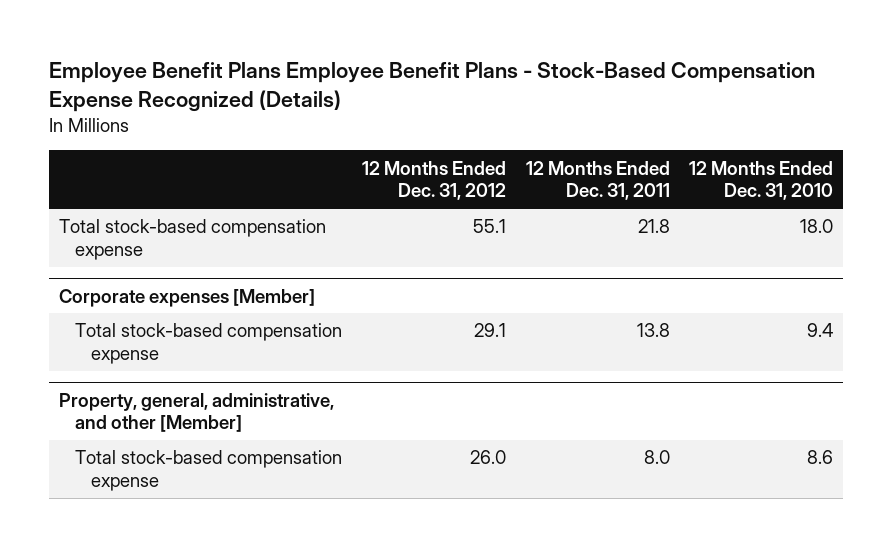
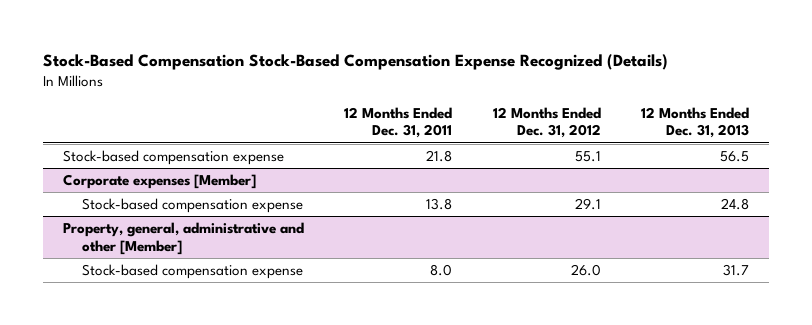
[49,62,816,112] Employee Benefit Plans Employee Benefit Plans - Stock-Based Compensation Expense Recognized (Details) -> [43,54,669,71] Stock-Based Compensation Stock-Based Compensation Expense Recognized (Details)
[689,160,834,201] 12 Months Ended Dec. 31, 2010 -> none
none -> [640,106,749,139] 12 Months Ended Dec. 31, 2013
[59,219,327,260] Total stock-based compensation expense -> [63,150,285,166] Stock-based compensation expense
[75,323,343,364] Total stock-based compensation expense -> [82,198,304,214] Stock-based compensation expense
[59,392,335,433] Property, general, administrative, and other [Member] -> [63,222,305,255] Property, general, administrative and other [Member]
[75,450,343,491] Total stock-based compensation expense -> [82,264,304,280] Stock-based compensation expense

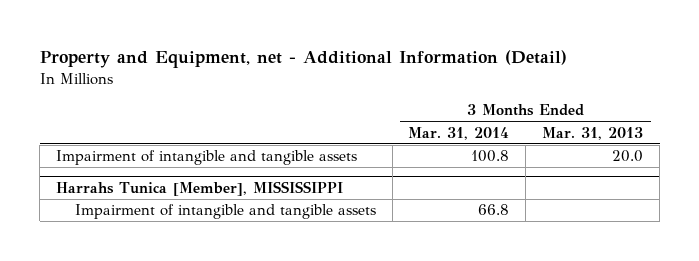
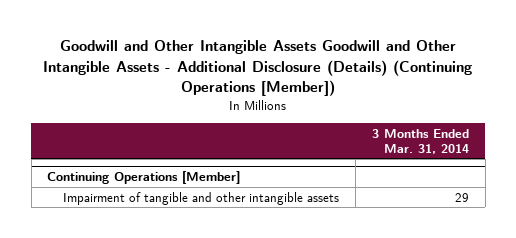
[39,50,567,69] Property and Equipment, net - Additional Information (Detail) -> [43,40,473,97] Goodwill and Other Intangible Assets Goodwill and Other Intangible Assets - Additional Disclosure (Details) (Continuing Operations [Member])
[542,126,644,140] Mar. 31, 2013 -> none
[56,180,344,196] Harrahs Tunica [Member], MISSISSIPPI -> none
[74,204,376,220] Impairment of intangible and tangible assets -> none
none -> [47,171,241,185] Continuing Operations [Member]
[56,150,358,166] Impairment of intangible and tangible assets -> [63,191,340,205] Impairment of tangible and other intangible assets
[471,150,510,163] 100.8 -> [455,192,470,202] 29

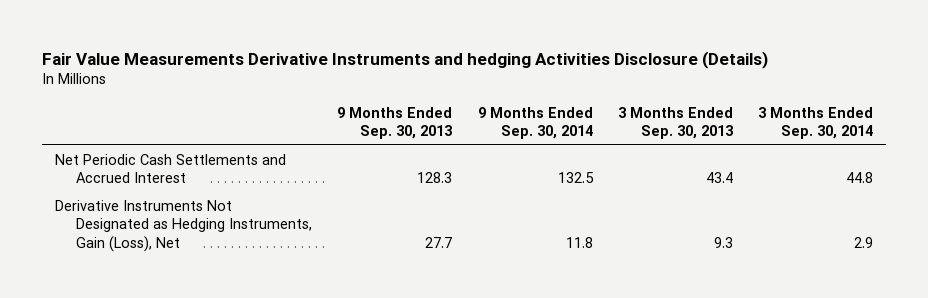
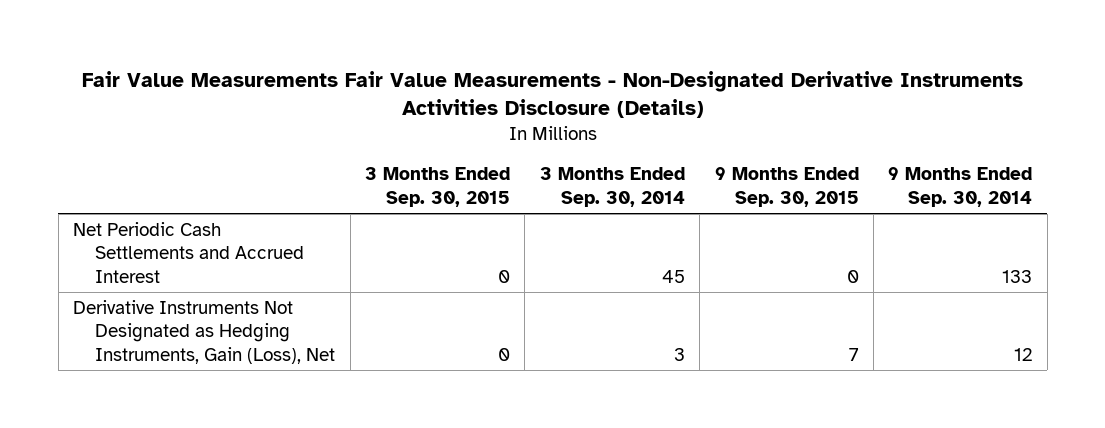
[42,50,769,69] Fair Value Measurements Derivative Instruments and hedging Activities Disclosure (Details) -> [81,70,1023,119] Fair Value Measurements Fair Value Measurements - Non-Designated Derivative Instruments Activities Disclosure (Details)
[337,106,453,140] 9 Months Ended Sep. 30, 2013 -> none
[617,106,733,140] 3 Months Ended Sep. 30, 2013 -> none
none -> [365,167,511,208] 3 Months Ended Sep. 30, 2015
none -> [714,167,859,208] 9 Months Ended Sep. 30, 2015
[557,172,594,184] 132.5 -> [1002,270,1033,284] 133
[846,172,874,184] 44.8 -> [661,270,685,284] 45
[565,236,593,248] 11.8 -> [1014,348,1033,362] 12
[854,236,874,248] 2.9 -> [673,348,685,362] 3

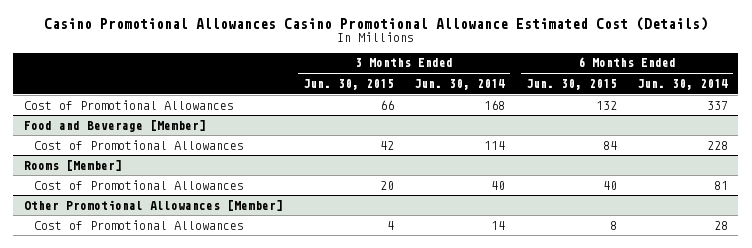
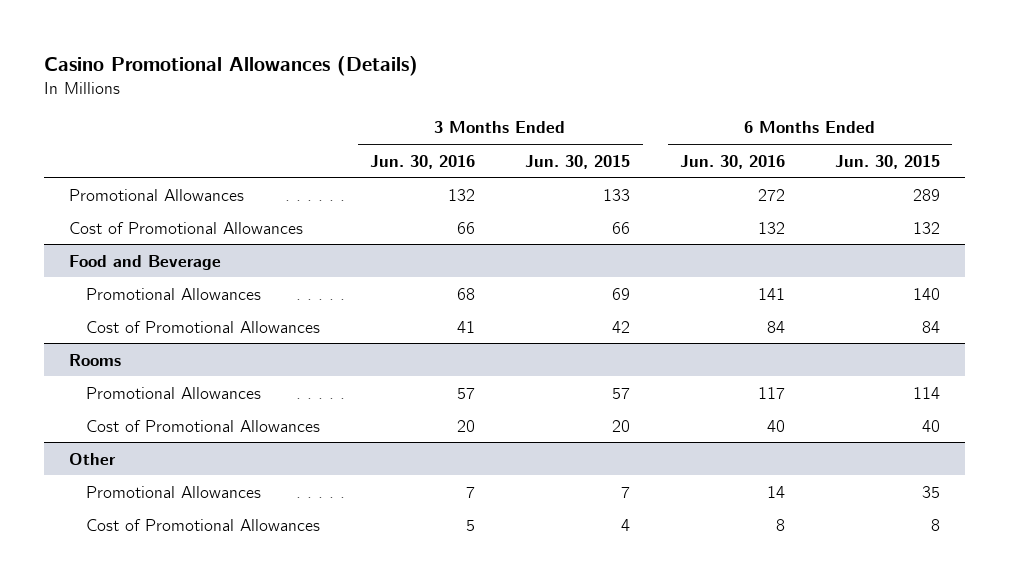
[43,16,708,31] Casino Promotional Allowances Casino Promotional Allowance Estimated Cost (Details) -> [44,55,419,76] Casino Promotional Allowances (Details)
[414,78,506,90] Jun. 30, 2014 -> none
[637,78,729,90] Jun. 30, 2014 -> none
none -> [370,154,476,169] Jun. 30, 2016
none -> [679,154,785,169] Jun. 30, 2016
none -> [69,188,245,201] Promotional Allowances
[23,119,206,132] Food and Beverage [Member] -> [69,254,222,270] Food and Beverage
none -> [86,287,262,300] Promotional Allowances
[23,159,122,171] Rooms [Member] -> [69,353,122,366] Rooms
none -> [86,386,262,399] Promotional Allowances
[23,199,283,211] Other Promotional Allowances [Member] -> [69,452,117,465] Other
none -> [86,485,262,498] Promotional Allowances

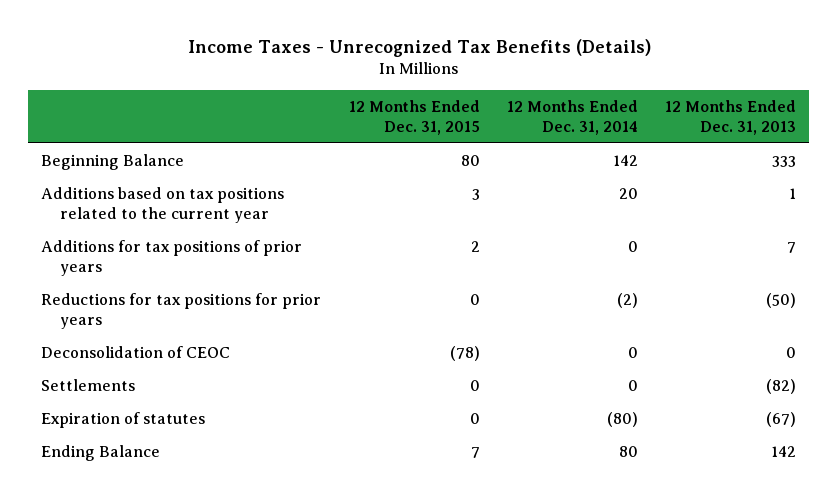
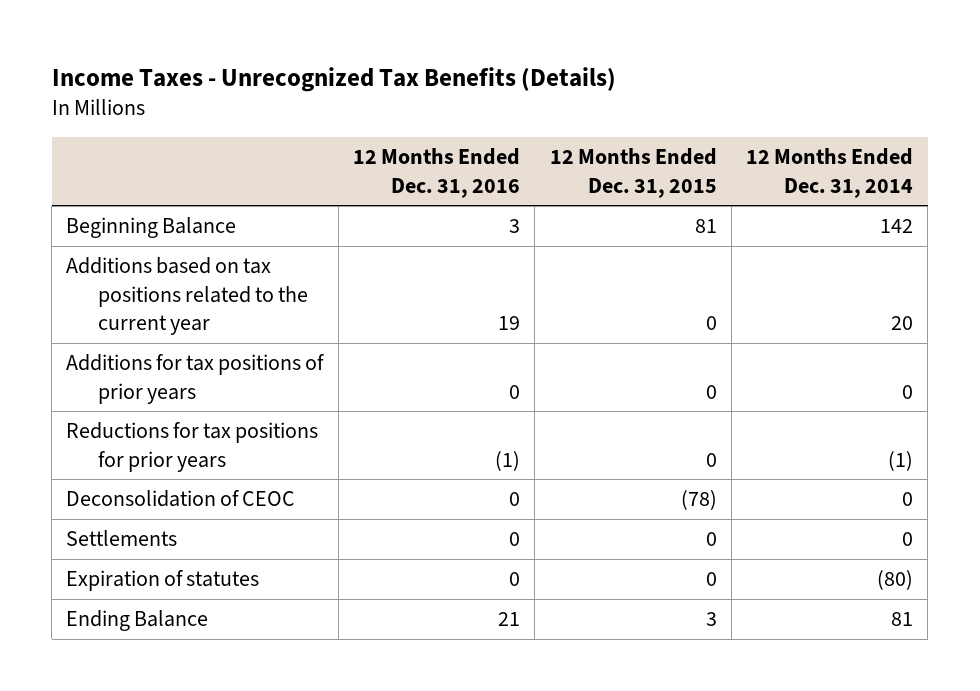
[664,99,796,135] 12 Months Ended Dec. 31, 2013 -> none
none -> [353,148,521,198] 12 Months Ended Dec. 31, 2016
[460,154,480,166] 80 -> [694,219,717,234] 81
[471,188,480,200] 3 -> [705,316,717,331] 0
[470,240,480,252] 2 -> [705,384,717,399] 0
[616,292,638,308] (2) -> [888,450,914,471] (1)
[470,446,480,458] 7 -> [705,612,717,627] 3
[618,445,638,457] 80 -> [891,612,914,627] 81

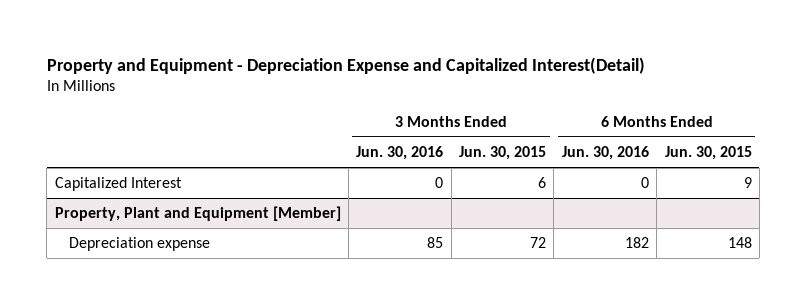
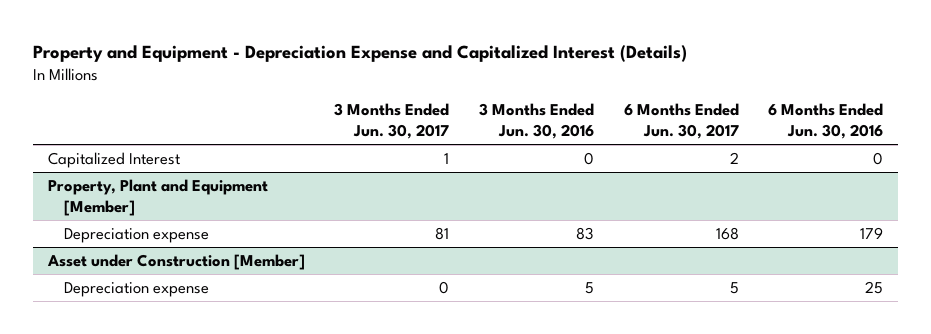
[46,56,645,74] Property and Equipment - Depreciation Expense and Capitalized Interest(Detail) -> [32,45,687,63] Property and Equipment - Depreciation Expense and Capitalized Interest (Details)
[459,145,547,160] Jun. 30, 2015 -> none
[664,145,752,160] Jun. 30, 2015 -> none
none -> [334,103,450,140] 3 Months Ended Jun. 30, 2017
none -> [623,103,739,140] 6 Months Ended Jun. 30, 2017
[427,237,444,249] 85 -> [575,226,594,240] 83
[624,237,649,249] 182 -> [860,226,884,239] 179
none -> [46,253,305,270] Asset under Construction [Member]
none -> [63,281,209,297] Depreciation expense

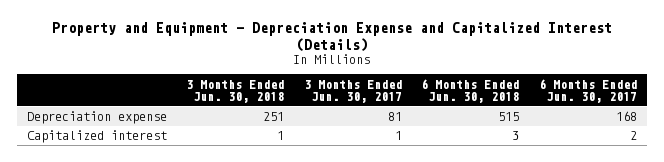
[478,103,594,140] 3 Months Ended Jun. 30, 2016 -> none
[768,103,884,140] 6 Months Ended Jun. 30, 2016 -> none
none -> [186,79,285,103] 3 Months Ended Jun. 30, 2018
none -> [421,78,520,103] 6 Months Ended Jun. 30, 2018
[47,151,180,168] Capitalized Interest -> none
[47,178,268,216] Property, Plant and Equipment [Member] -> none
[46,253,305,270] Asset under Construction [Member] -> none
[63,281,209,297] Depreciation expense -> none
none -> [26,130,167,144] Capitalized interest

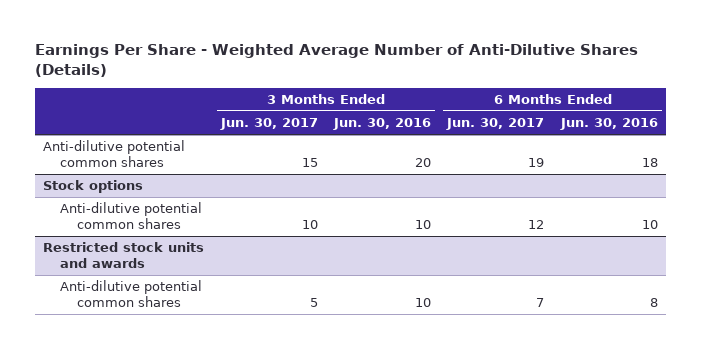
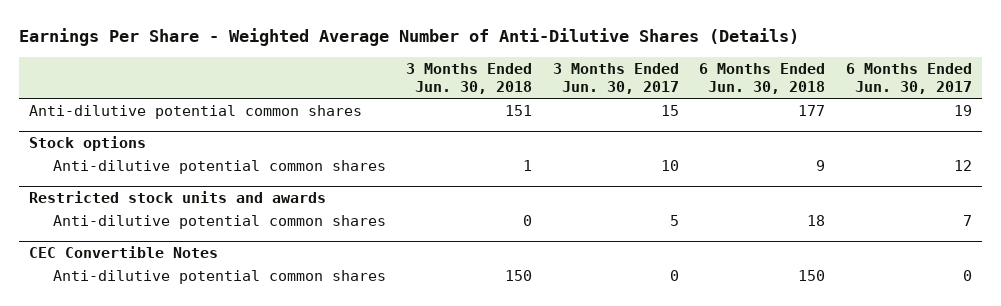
[333,118,432,131] Jun. 30, 2016 -> none
[559,118,658,131] Jun. 30, 2016 -> none
none -> [406,62,533,95] 3 Months Ended Jun. 30, 2018
none -> [699,62,826,95] 6 Months Ended Jun. 30, 2018
none -> [29,246,219,259] CEC Convertible Notes
none -> [52,269,386,284] Anti-dilutive potential common shares

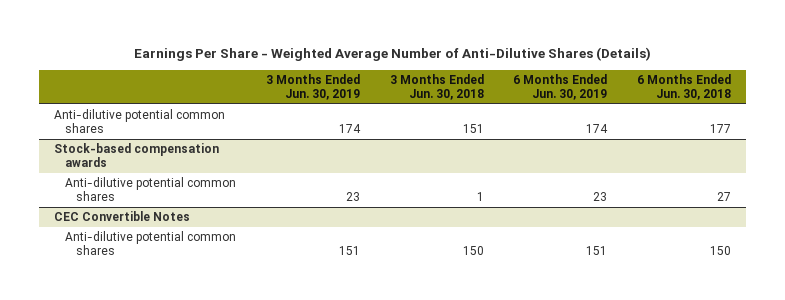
[552,62,679,95] 3 Months Ended Jun. 30, 2017 -> none
[846,62,973,95] 6 Months Ended Jun. 30, 2017 -> none
none -> [265,74,360,101] 3 Months Ended Jun. 30, 2019
none -> [513,74,608,101] 6 Months Ended Jun. 30, 2019
[29,191,327,204] Restricted stock units and awards -> none
[52,214,386,229] Anti-dilutive potential common shares -> none
[29,136,147,152] Stock options -> [54,143,220,168] Stock-based compensation awards
[816,159,826,171] 9 -> [717,192,732,202] 27

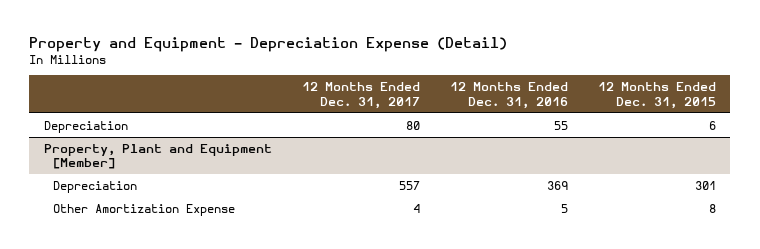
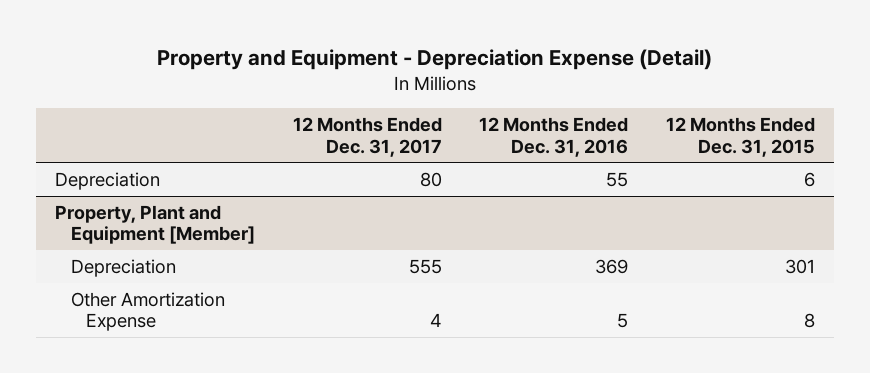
[399,180,421,190] 557 -> [408,258,442,274] 555

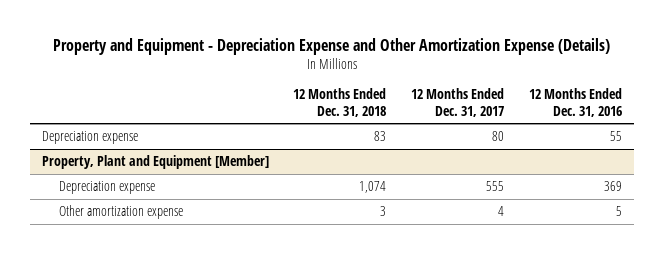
[157,49,713,71] Property and Equipment - Depreciation Expense (Detail) -> [52,37,610,55] Property and Equipment - Depreciation Expense and Other Amortization Expense (Details)
[666,117,816,157] 12 Months Ended Dec. 31, 2015 -> none
none -> [293,88,387,117] 12 Months Ended Dec. 31, 2018
[55,171,161,190] Depreciation -> [41,131,138,145] Depreciation expense
[70,258,176,277] Depreciation -> [59,181,156,195] Depreciation expense
[70,291,225,332] Other Amortization Expense -> [59,205,184,220] Other amortization expense

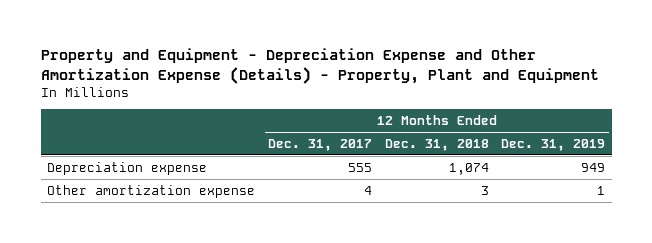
[52,37,610,55] Property and Equipment - Depreciation Expense and Other Amortization Expense (Details) -> [40,48,599,84] Property and Equipment - Depreciation Expense and Other Amortization Expense (Details) - Property, Plant and Equipment
[528,88,622,117] 12 Months Ended Dec. 31, 2016 -> none
none -> [501,139,606,152] Dec. 31, 2019
[41,131,138,145] Depreciation expense -> none
[41,155,269,170] Property, Plant and Equipment [Member] -> none

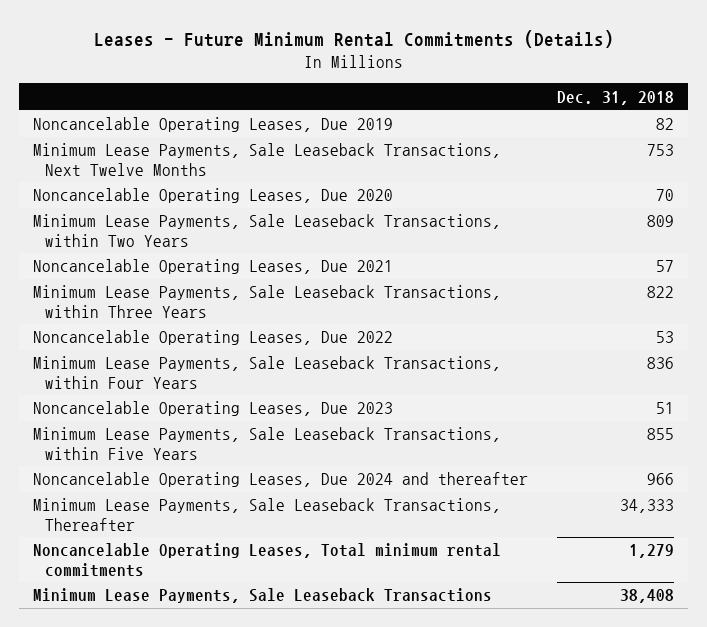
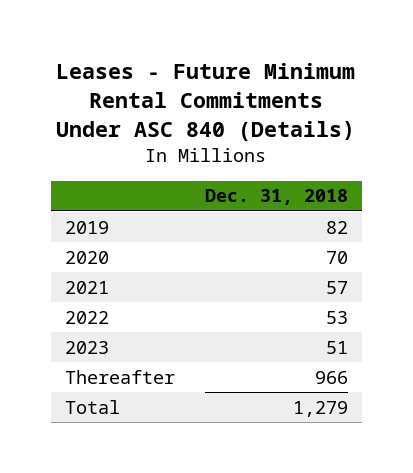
[93,29,614,48] Leases - Future Minimum Rental Commitments (Details) -> [56,63,356,141] Leases - Future Minimum Rental Commitments Under ASC 840 (Details)
[33,143,502,176] Minimum Lease Payments, Sale Leaseback Transactions, Next Twelve Months -> none
[33,214,502,247] Minimum Lease Payments, Sale Leaseback Transactions, within Two Years -> none
[33,285,502,318] Minimum Lease Payments, Sale Leaseback Transactions, within Three Years -> none
[33,356,502,389] Minimum Lease Payments, Sale Leaseback Transactions, within Four Years -> none
[33,427,502,460] Minimum Lease Payments, Sale Leaseback Transactions, within Five Years -> none
[33,498,502,531] Minimum Lease Payments, Sale Leaseback Transactions, Thereafter -> none
[33,588,493,604] Minimum Lease Payments, Sale Leaseback Transactions -> none
[33,117,394,133] Noncancelable Operating Leases, Due 2019 -> [65,220,110,234] 2019
[33,188,394,204] Noncancelable Operating Leases, Due 2020 -> [65,250,110,264] 2020
[33,259,394,275] Noncancelable Operating Leases, Due 2021 -> [65,280,110,294] 2021
[33,330,394,346] Noncancelable Operating Leases, Due 2022 -> [65,310,110,324] 2022
[33,401,394,417] Noncancelable Operating Leases, Due 2023 -> [65,340,110,354] 2023
[33,472,529,488] Noncancelable Operating Leases, Due 2024 and thereafter -> [65,369,176,384] Thereafter
[33,543,502,577] Noncancelable Operating Leases, Total minimum rental commitments -> [65,399,121,414] Total

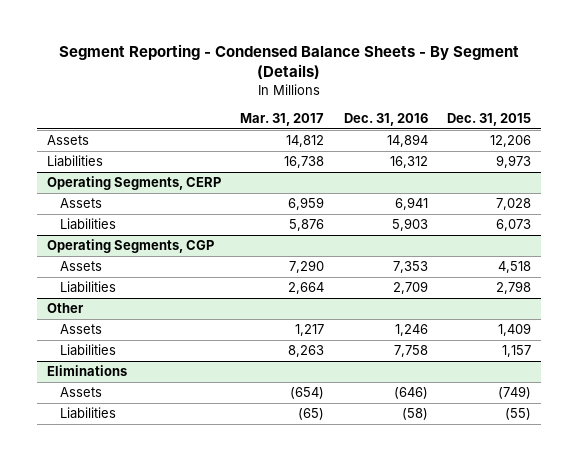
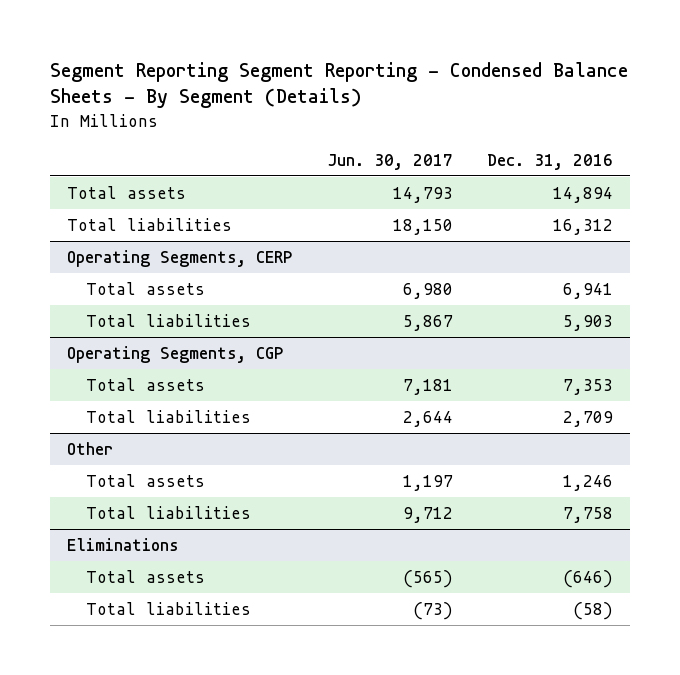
[58,44,519,80] Segment Reporting - Condensed Balance Sheets - By Segment (Details) -> [50,61,629,109] Segment Reporting Segment Reporting - Condensed Balance Sheets - By Segment (Details)
[240,112,325,126] Mar. 31, 2017 -> none
[446,112,531,126] Dec. 31, 2015 -> none
none -> [327,153,454,170] Jun. 30, 2017
[47,135,90,146] Assets -> [67,185,187,199] Total assets
[47,155,104,168] Liabilities -> [67,217,233,231] Total liabilities
[59,198,102,209] Assets -> [86,281,206,295] Total assets
[59,218,116,231] Liabilities -> [86,313,252,327] Total liabilities
[59,261,102,272] Assets -> [86,377,206,391] Total assets
[59,281,116,294] Liabilities -> [86,409,252,423] Total liabilities
[59,324,102,335] Assets -> [86,473,206,487] Total assets
[59,344,116,357] Liabilities -> [86,505,252,519] Total liabilities
[59,387,102,398] Assets -> [86,569,206,583] Total assets
[59,407,116,420] Liabilities -> [86,601,252,615] Total liabilities

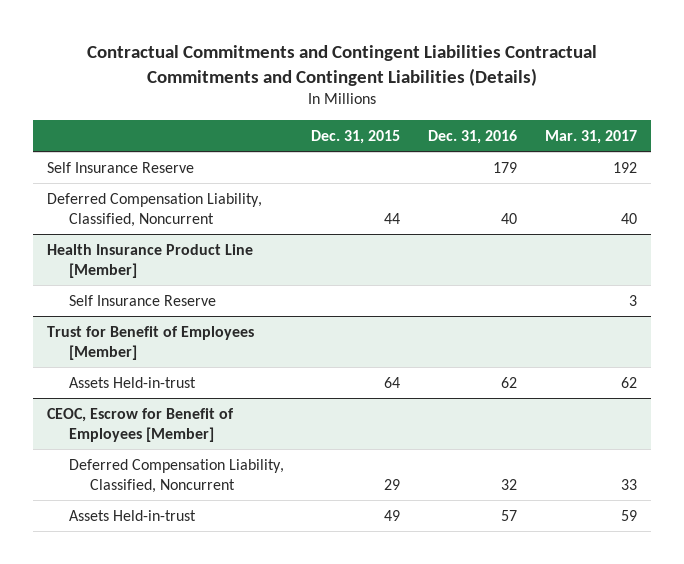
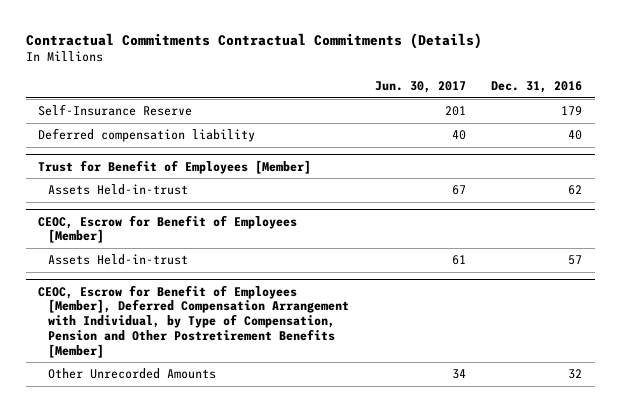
[87,44,598,86] Contractual Commitments and Contingent Liabilities Contractual Commitments and Contingent Liabilities (Details) -> [25,32,482,49] Contractual Commitments Contractual Commitments (Details)
[311,130,401,145] Dec. 31, 2015 -> none
[545,130,638,145] Mar. 31, 2017 -> none
none -> [374,81,466,94] Jun. 30, 2017
[46,243,253,278] Health Insurance Product Line [Member] -> none
[68,294,216,306] Self Insurance Reserve -> none
[46,161,194,173] Self Insurance Reserve -> [38,104,193,117] Self-Insurance Reserve
[46,192,262,227] Deferred Compensation Liability, Classified, Noncurrent -> [38,128,256,143] Deferred compensation liability
[68,458,284,493] Deferred Compensation Liability, Classified, Noncurrent -> none
none -> [38,284,350,358] CEOC, Escrow for Benefit of Employees [Member], Deferred Compensation Arrangement with Individual, by Type of Compensation, Pension and Other Postretirement Benefits [Member]
none -> [48,368,217,380] Other Unrecorded Amounts

